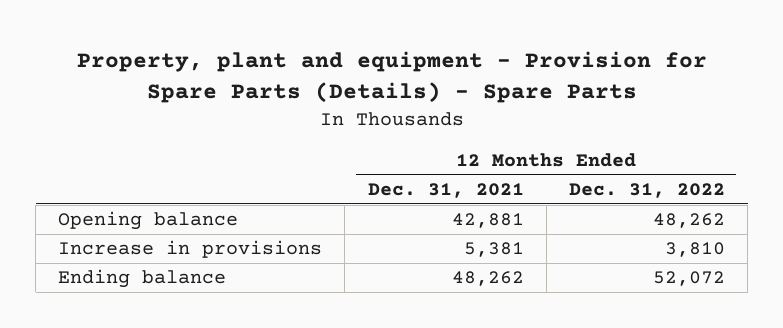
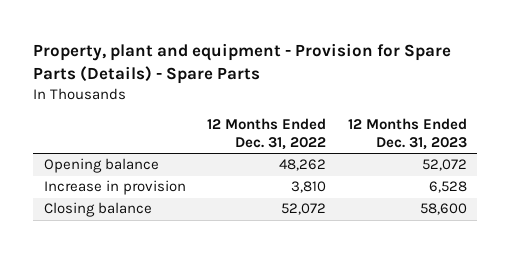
[367,183,524,199] Dec. 31, 2021 -> none
none -> [347,118,467,151] 12 Months Ended Dec. 31, 2023
[58,240,323,259] Increase in provisions -> [43,180,186,196] Increase in provision
[58,269,227,289] Ending balance -> [43,202,152,218] Closing balance

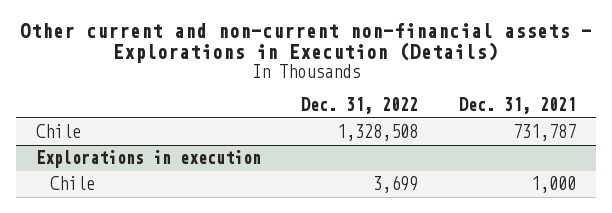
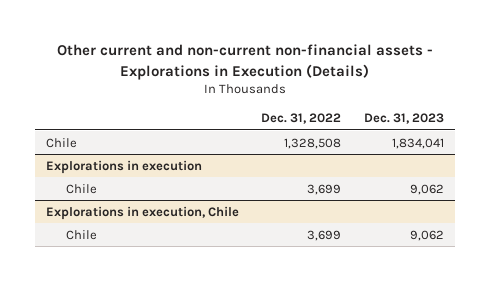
[458,97,576,115] Dec. 31, 2021 -> none
none -> [363,113,444,125] Dec. 31, 2023
none -> [46,205,240,220] Explorations in execution, Chile
none -> [66,229,98,240] Chile

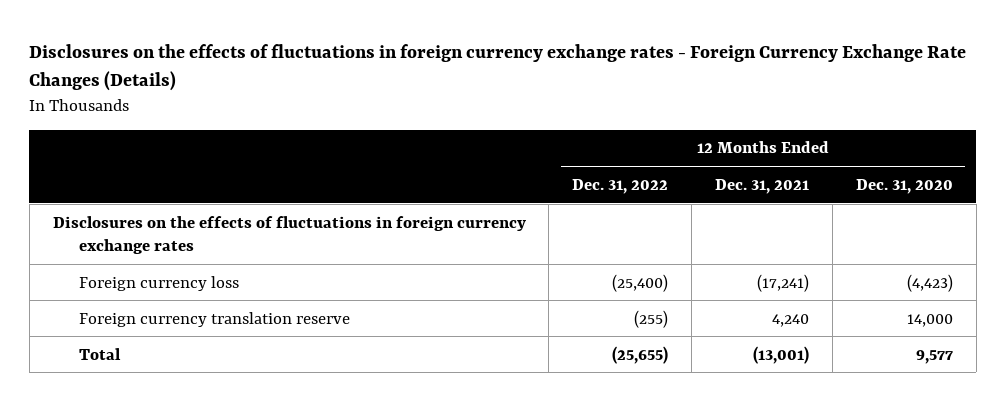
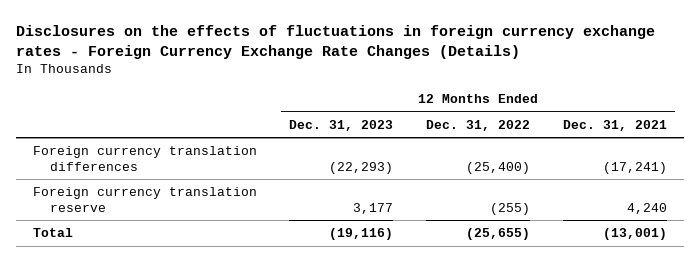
[855,178,953,194] Dec. 31, 2020 -> none
none -> [289,119,394,131] Dec. 31, 2023
[52,215,526,255] Disclosures on the effects of fluctuations in foreign currency exchange rates -> none
[79,275,240,291] Foreign currency loss -> [32,146,257,171] Foreign currency translation differences

